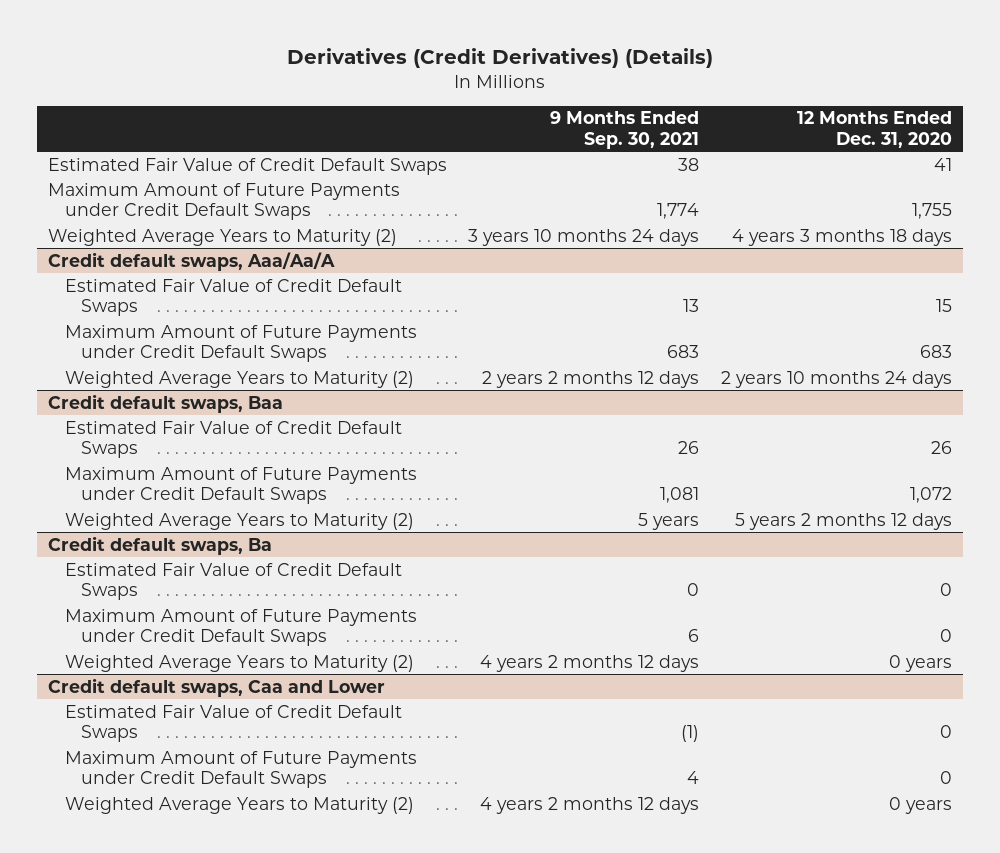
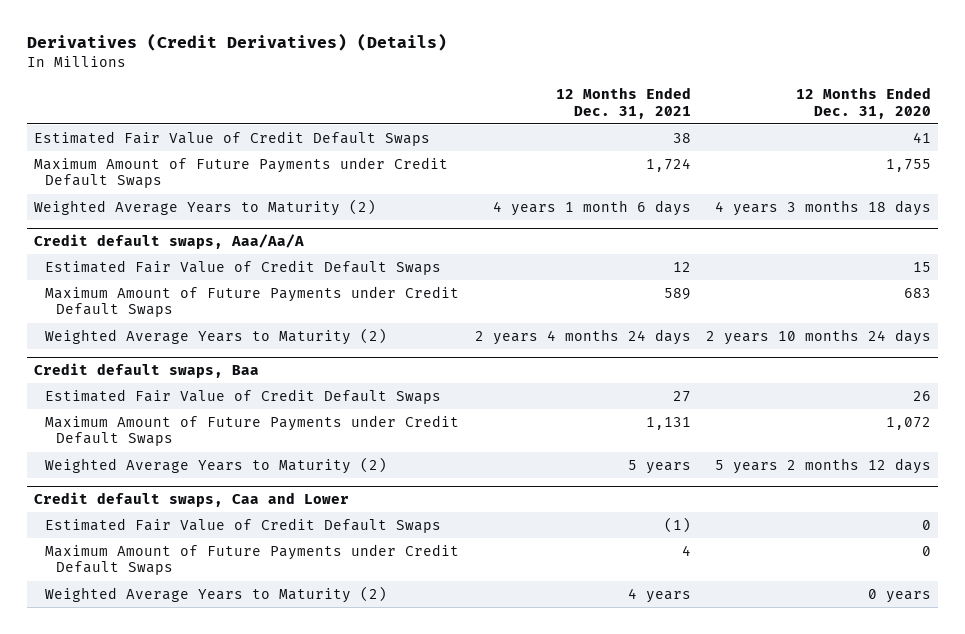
[550,111,700,149] 9 Months Ended Sep. 30, 2021 -> none
none -> [555,87,691,119] 12 Months Ended Dec. 31, 2021
[47,535,272,555] Credit default swaps, Ba -> none
[64,562,402,601] Estimated Fair Value of Credit Default Swaps -> none
[64,608,417,647] Maximum Amount of Future Payments under Credit Default Swaps -> none
[64,654,414,672] Weighted Average Years to Maturity (2) -> none

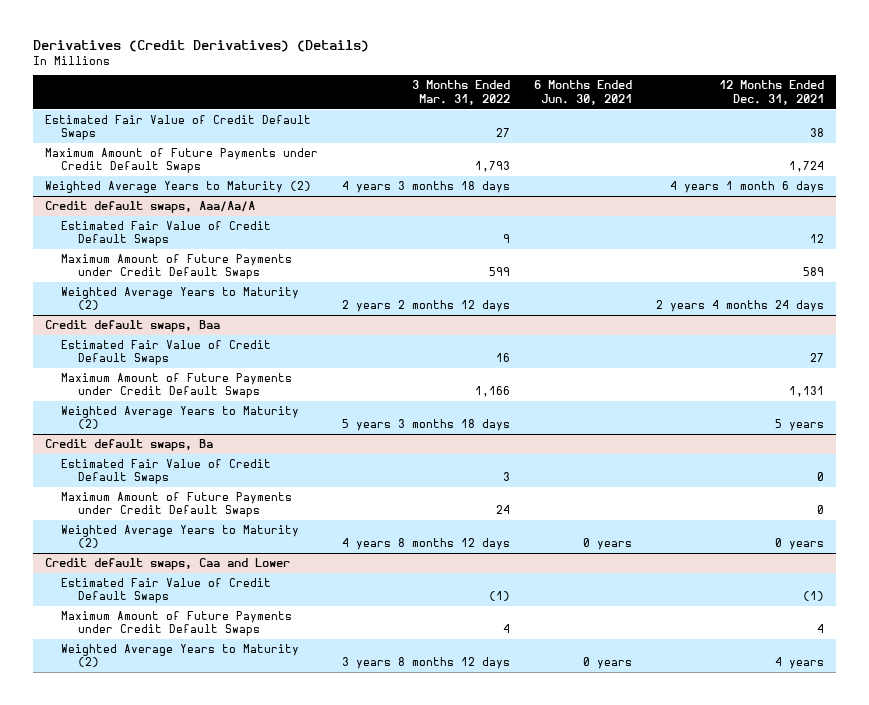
[795,87,931,119] 12 Months Ended Dec. 31, 2020 -> none
none -> [412,80,511,105] 3 Months Ended Mar. 31, 2022
none -> [534,80,633,105] 6 Months Ended Jun. 30, 2021
none -> [44,439,213,452] Credit default swaps, Ba
none -> [61,459,272,485] Estimated Fair Value of Credit Default Swaps
none -> [61,492,293,518] Maximum Amount of Future Payments under Credit Default Swaps
none -> [61,525,300,549] Weighted Average Years to Maturity (2)

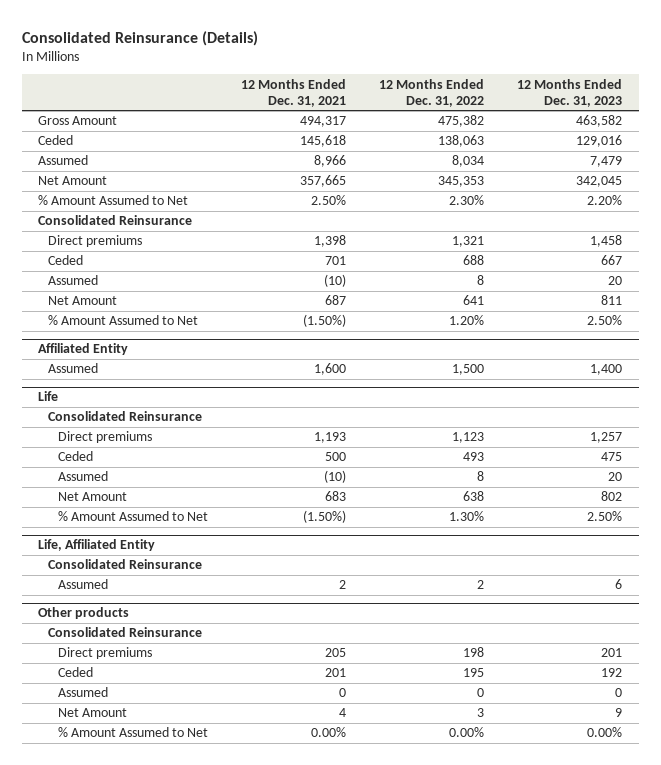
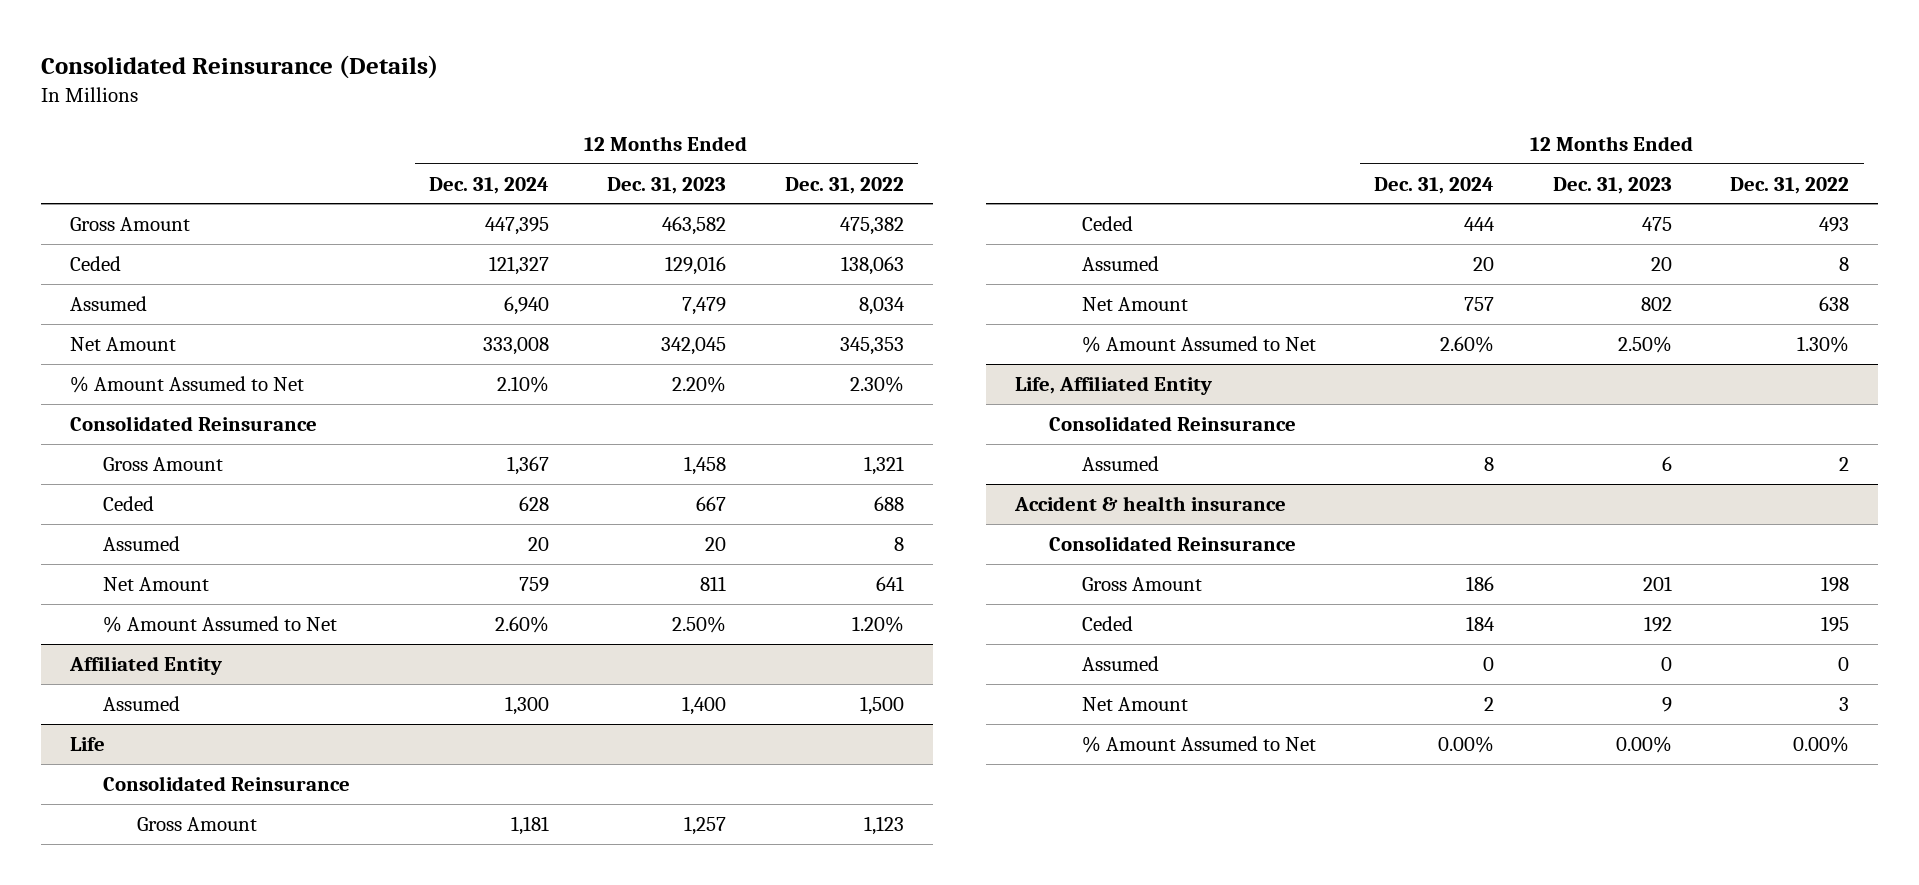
[240,78,346,107] 12 Months Ended Dec. 31, 2021 -> none
none -> [429,176,550,194] Dec. 31, 2024
[47,235,142,248] Direct premiums -> [103,457,224,472] Gross Amount
[57,431,152,444] Direct premiums -> [136,817,257,832] Gross Amount
[38,607,130,620] Other products -> [1014,496,1287,512] Accident & health insurance
[57,647,152,660] Direct premiums -> [1082,577,1203,592] Gross Amount

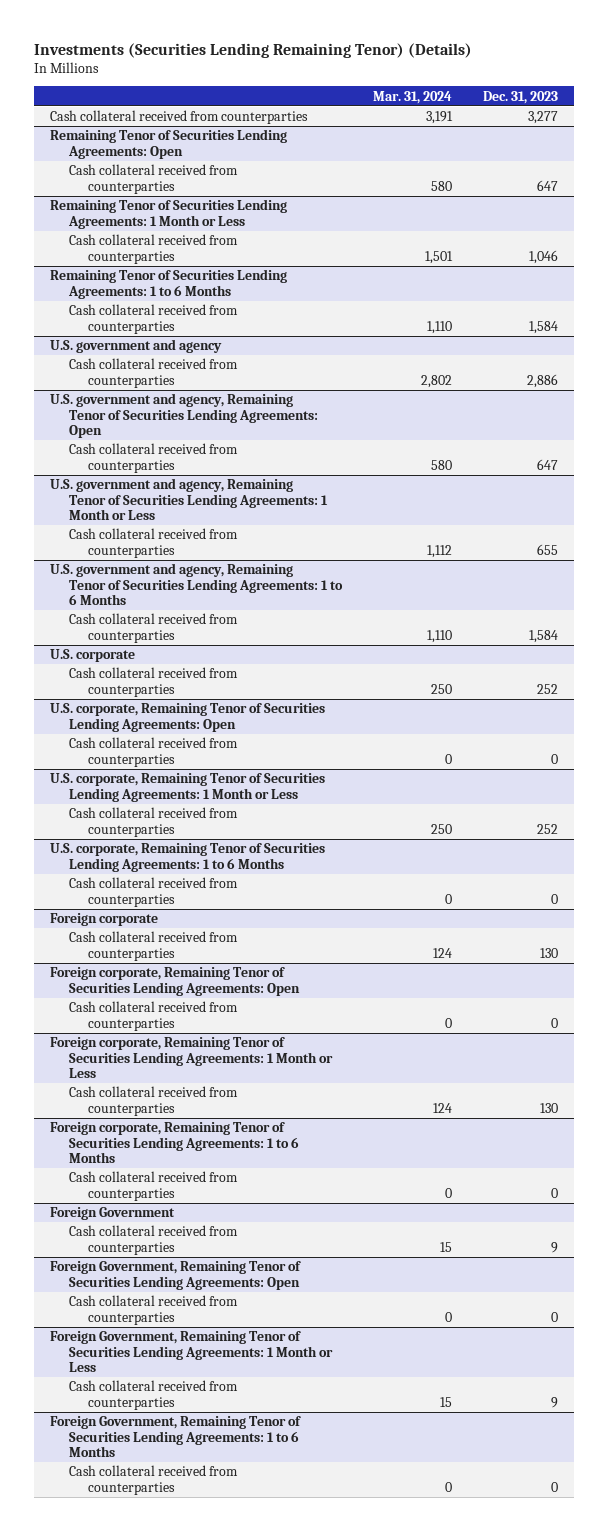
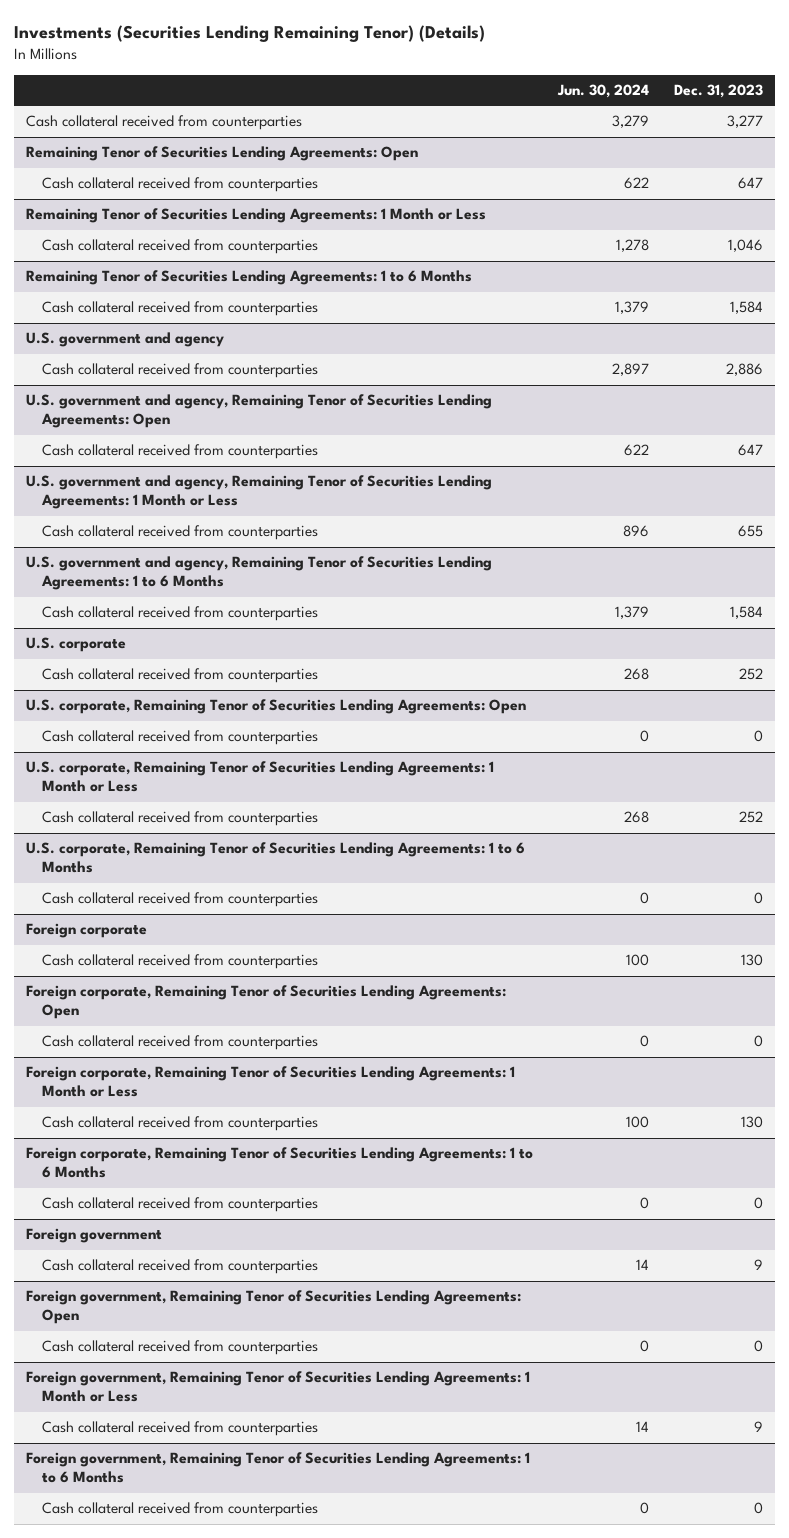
[373,90,453,104] Mar. 31, 2024 -> none
none -> [556,84,649,99] Jun. 30, 2024
[50,1207,176,1221] Foreign Government -> [26,1228,163,1244] Foreign government
[50,1261,302,1290] Foreign Government, Remaining Tenor of Securities Lending Agreements: Open -> [26,1290,522,1325] Foreign government, Remaining Tenor of Securities Lending Agreements: Open
[50,1331,333,1373] Foreign Government, Remaining Tenor of Securities Lending Agreements: 1 Month or Less -> [26,1371,531,1403] Foreign government, Remaining Tenor of Securities Lending Agreements: 1 Month or Less
[50,1416,302,1458] Foreign Government, Remaining Tenor of Securities Lending Agreements: 1 to 6 Months -> [26,1452,531,1484] Foreign government, Remaining Tenor of Securities Lending Agreements: 1 to 6 Months

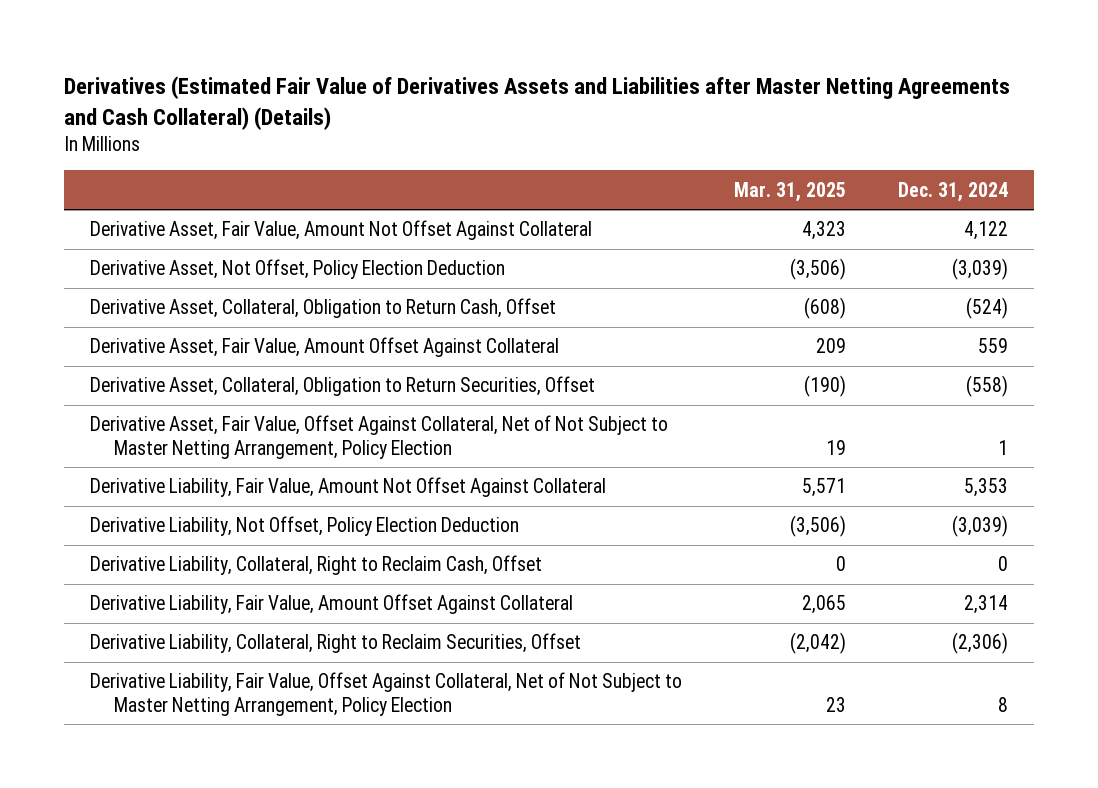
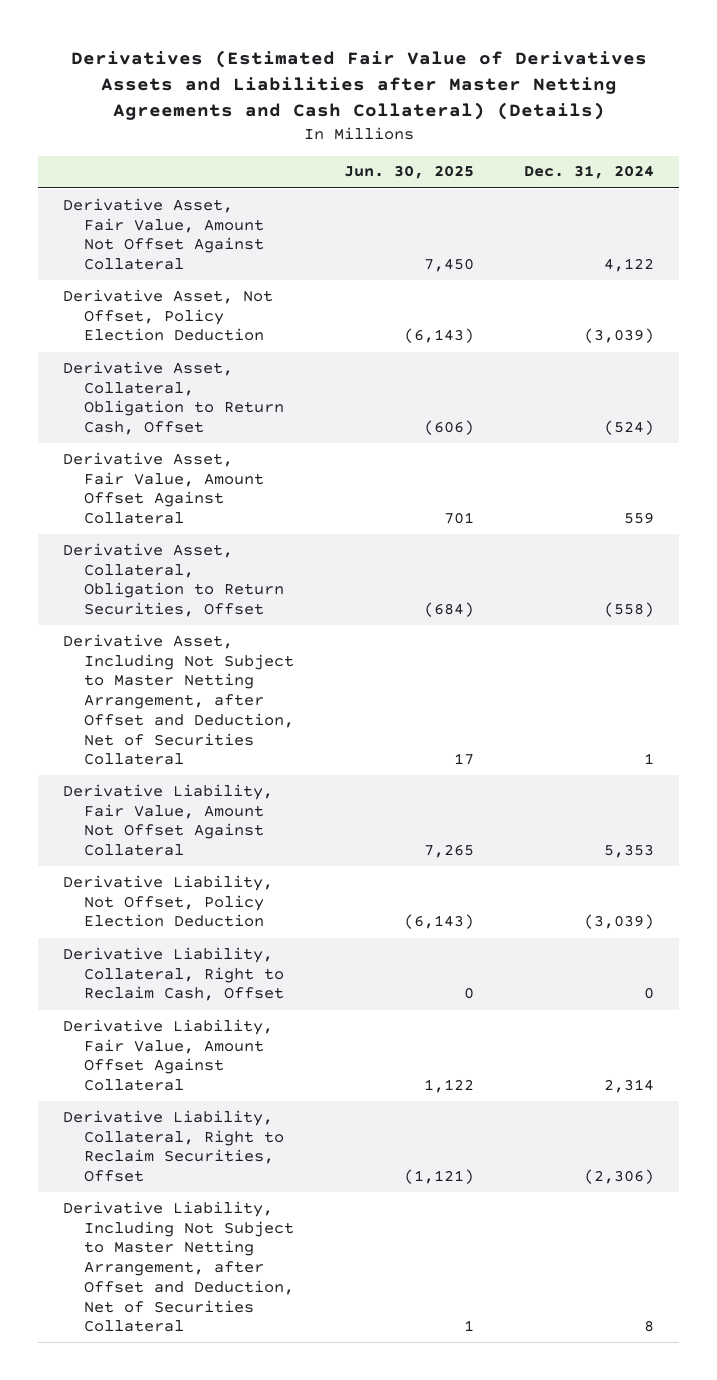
[734,181,847,202] Mar. 31, 2025 -> none
none -> [344,165,475,180] Jun. 30, 2025
[90,415,669,459] Derivative Asset, Fair Value, Offset Against Collateral, Net of Not Subject to Master Netting Arrangement, Policy Election -> [63,633,295,766] Derivative Asset, Including Not Subject to Master Netting Arrangement, after Offset and Deduction, Net of Securities Collateral
[90,672,683,716] Derivative Liability, Fair Value, Offset Against Collateral, Net of Not Subject to Master Netting Arrangement, Policy Election -> [63,1200,295,1333] Derivative Liability, Including Not Subject to Master Netting Arrangement, after Offset and Deduction, Net of Securities Collateral

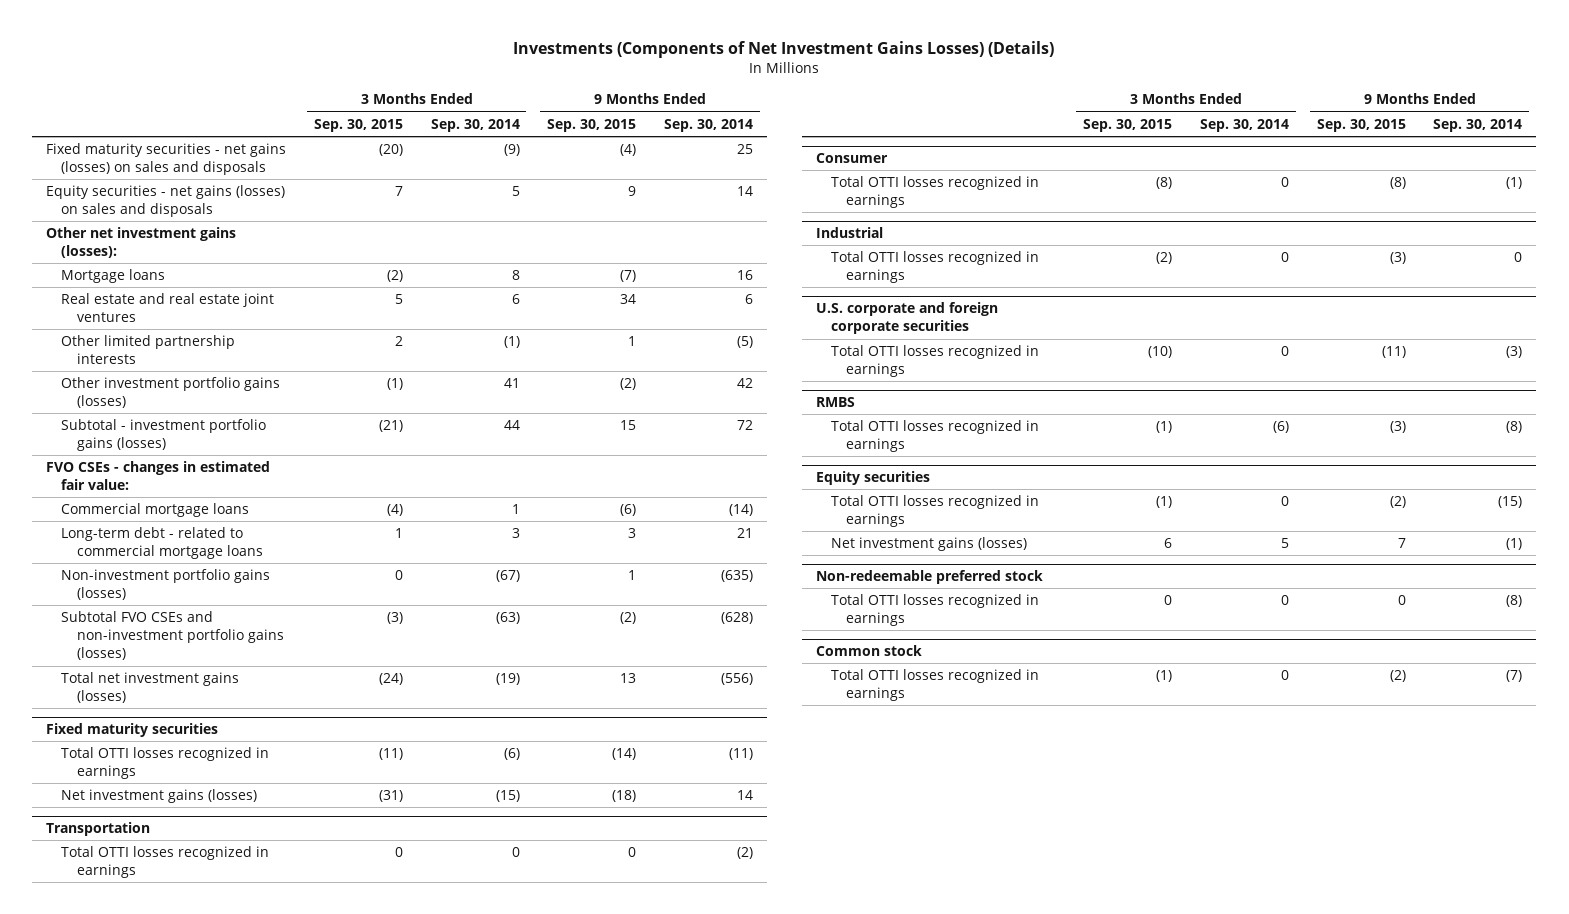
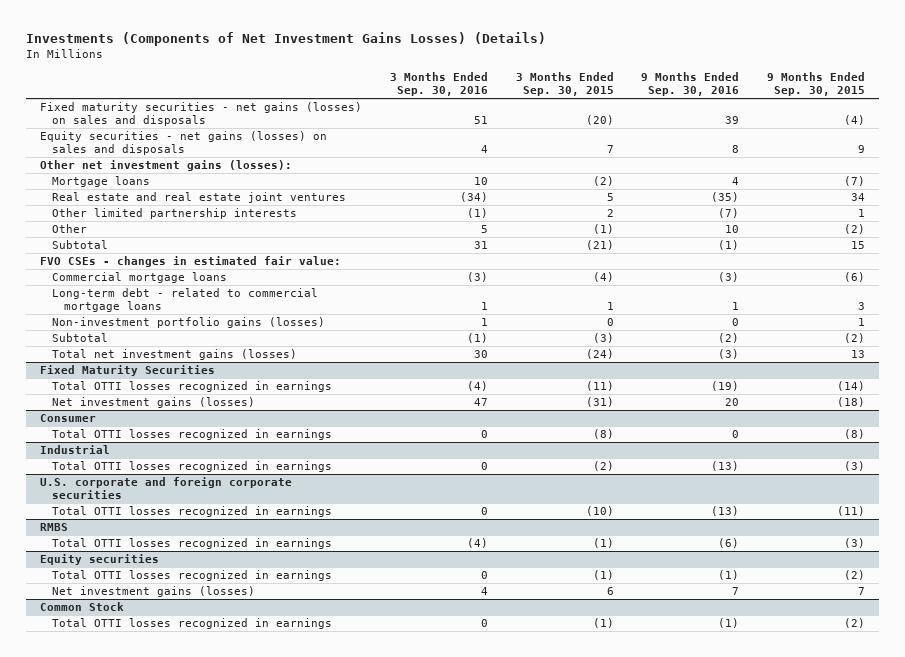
[430,118,520,132] Sep. 30, 2014 -> none
[663,118,753,132] Sep. 30, 2014 -> none
none -> [389,72,488,97] 3 Months Ended Sep. 30, 2016
none -> [641,72,740,97] 9 Months Ended Sep. 30, 2016
[61,377,281,409] Other investment portfolio gains (losses) -> [51,224,87,234] Other
[61,419,267,452] Subtotal - investment portfolio gains (losses) -> [51,240,108,250] Subtotal
[61,611,284,661] Subtotal FVO CSEs and non-investment portfolio gains (losses) -> [51,333,108,343] Subtotal
[46,723,219,738] Fixed maturity securities -> [40,365,216,377] Fixed Maturity Securities
[46,822,151,837] Transportation -> none
[61,846,270,879] Total OTTI losses recognized in earnings -> none
[815,570,1043,585] Non-redeemable preferred stock -> none
[830,594,1039,627] Total OTTI losses recognized in earnings -> none
[815,645,922,657] Common stock -> [40,602,125,612] Common Stock

